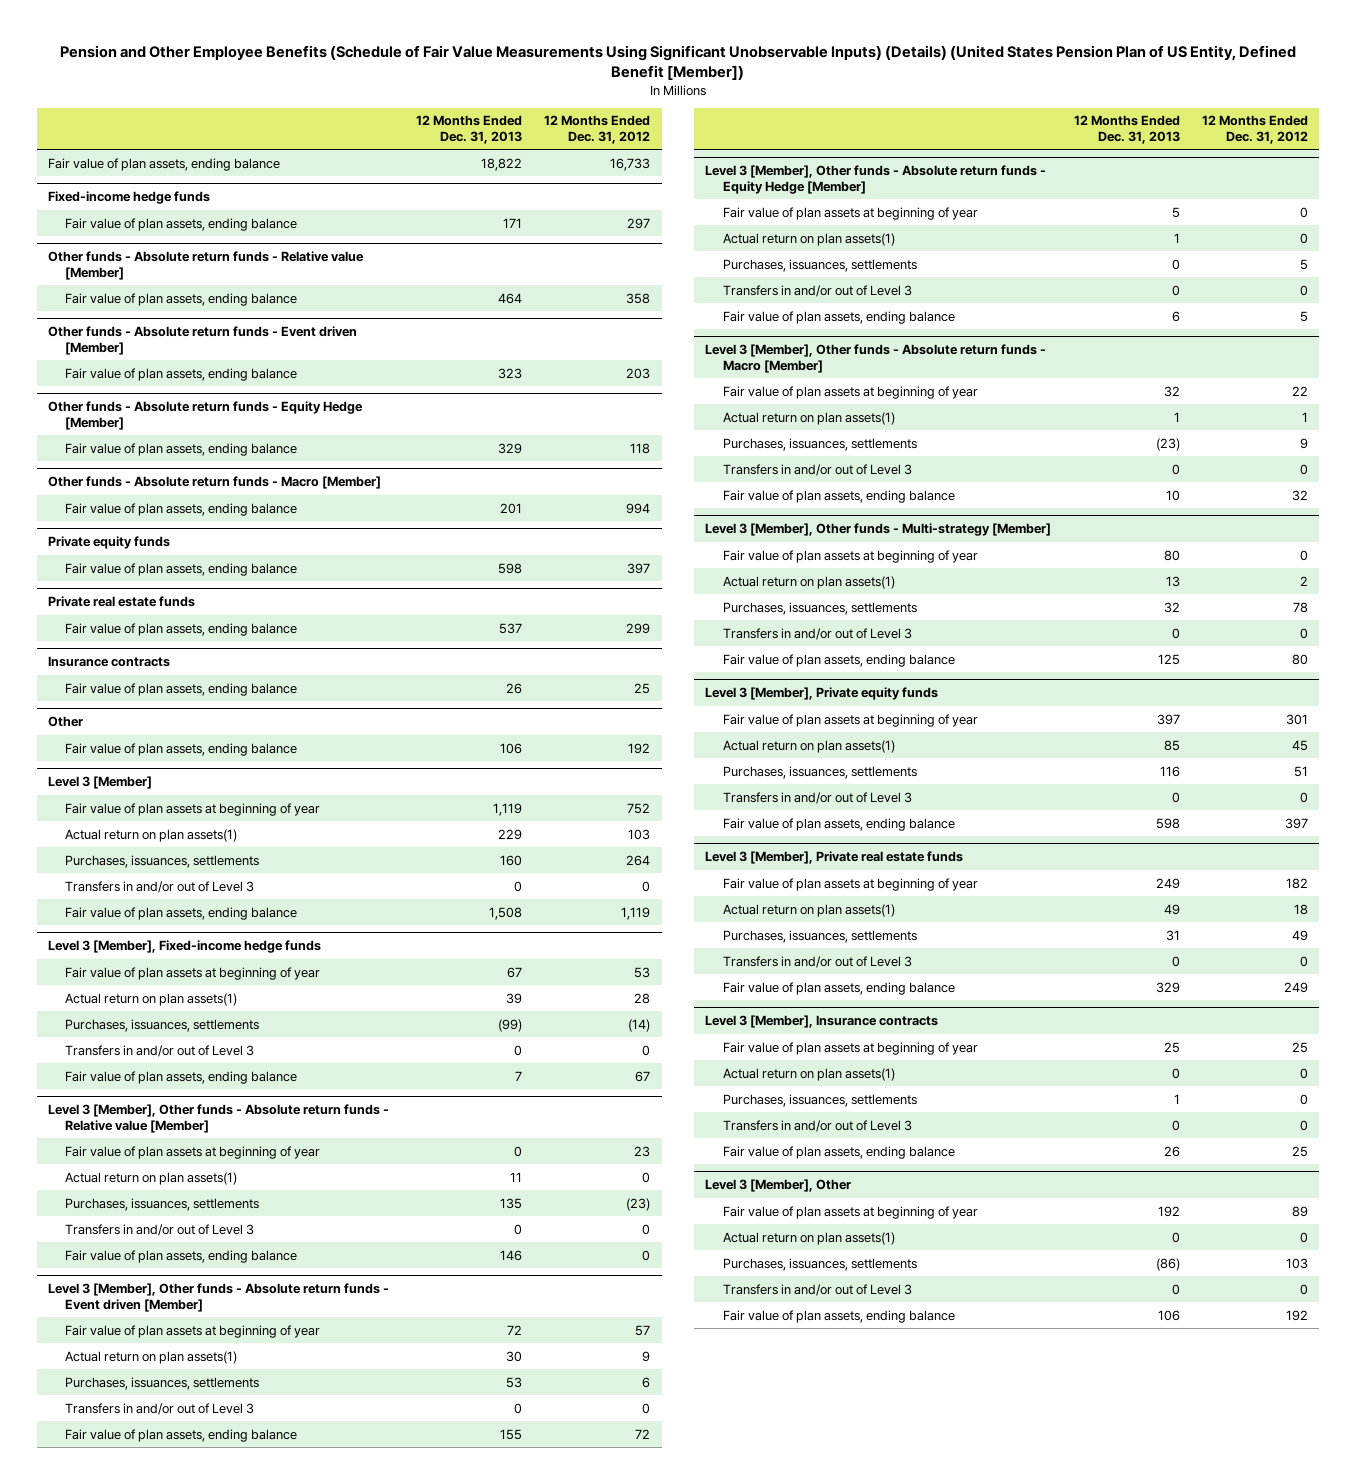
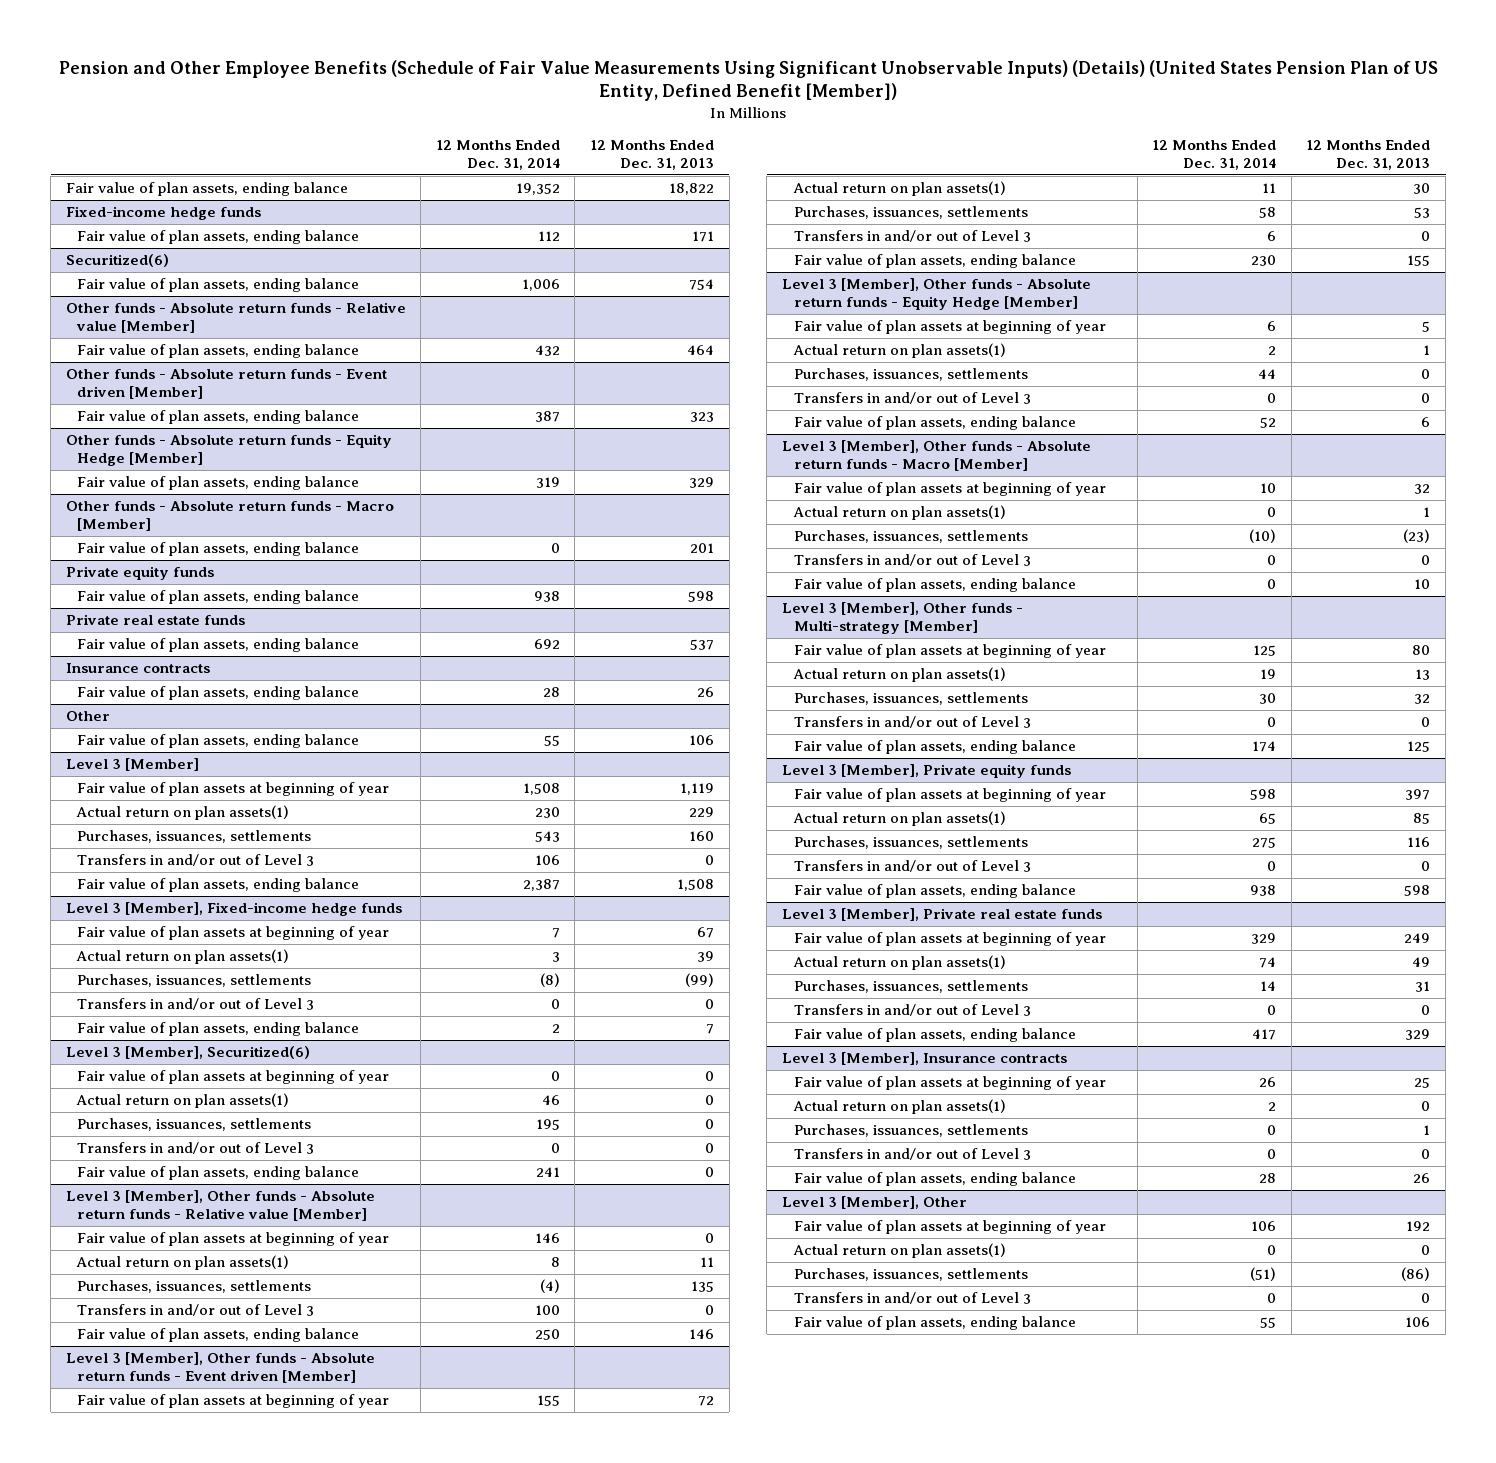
[544,115,651,144] 12 Months Ended Dec. 31, 2012 -> none
none -> [435,139,560,171] 12 Months Ended Dec. 31, 2014
none -> [65,253,169,267] Securitized(6)
none -> [77,277,360,292] Fair value of plan assets, ending balance
none -> [65,1045,310,1059] Level 3 [Member], Securitized(6)
none -> [77,1069,390,1084] Fair value of plan assets at beginning of year
none -> [76,1092,290,1108] Actual return on plan assets(1)
none -> [77,1117,312,1131] Purchases, issuances, settlements
none -> [77,1141,315,1154] Transfers in and/or out of Level 3
none -> [77,1165,360,1180] Fair value of plan assets, ending balance

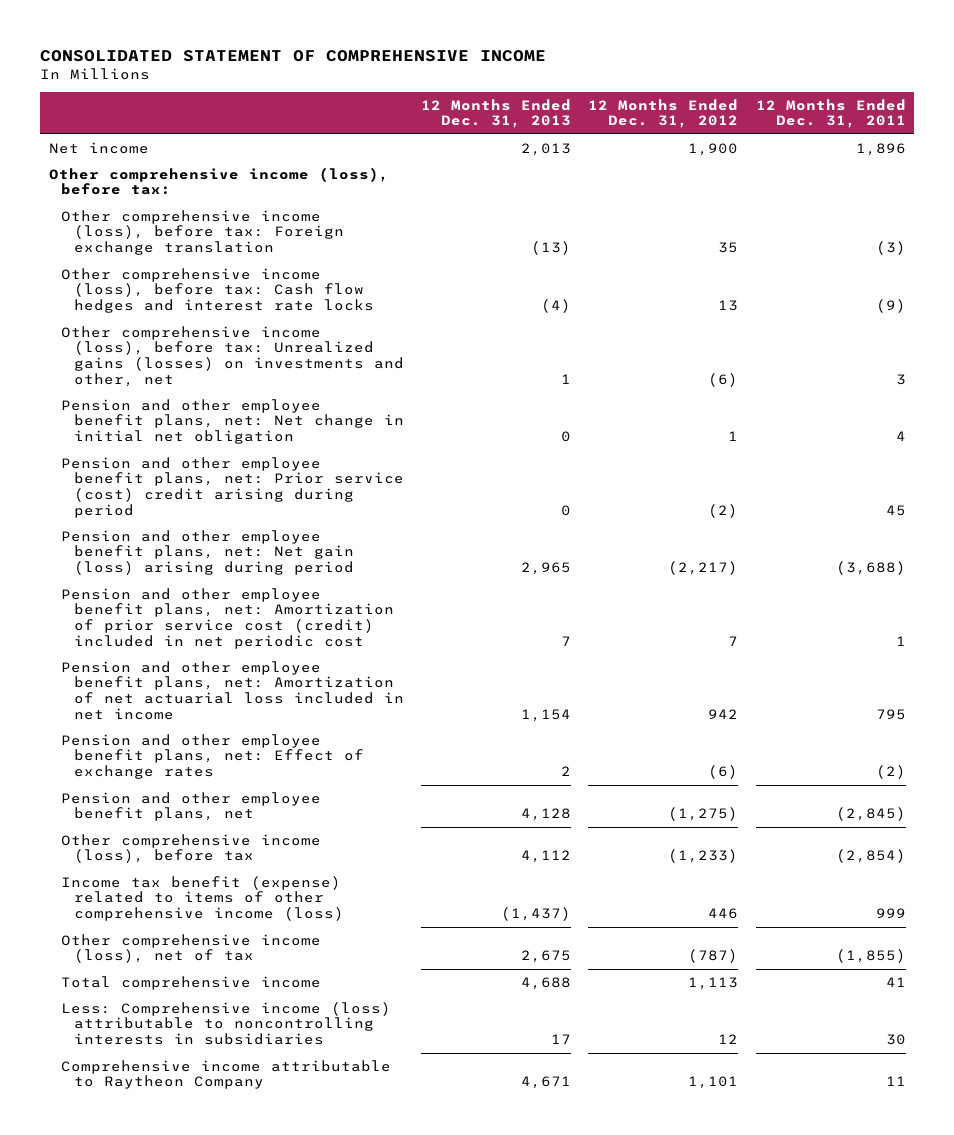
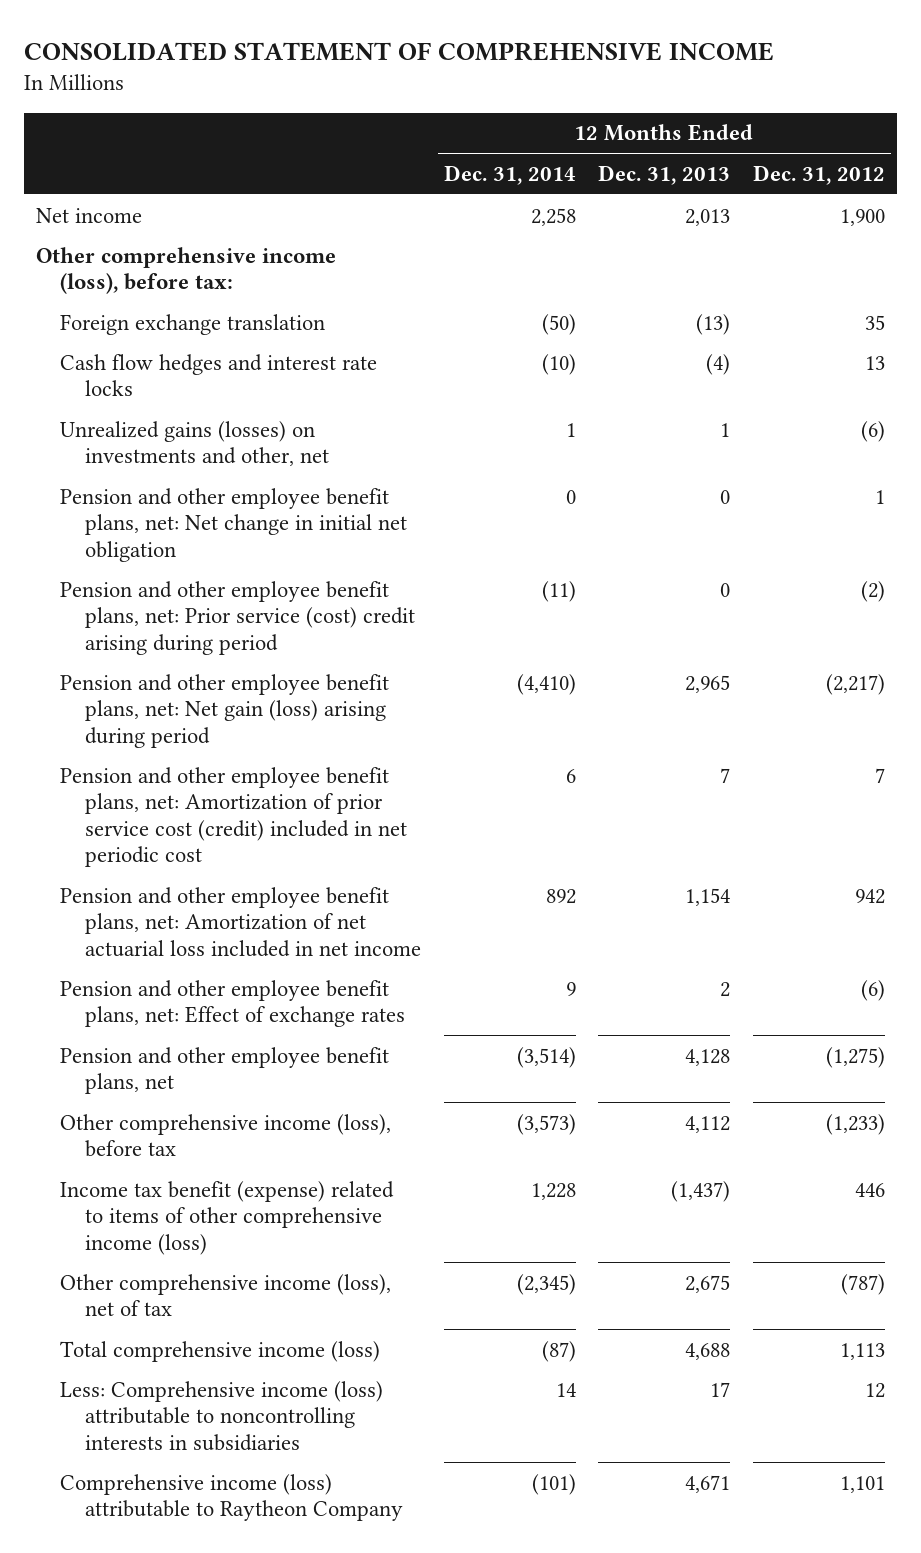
[755,98,906,129] 12 Months Ended Dec. 31, 2011 -> none
none -> [443,164,576,185] Dec. 31, 2014
[61,209,344,256] Other comprehensive income (loss), before tax: Foreign exchange translation -> [60,313,326,335] Foreign exchange translation
[61,267,374,314] Other comprehensive income (loss), before tax: Cash flow hedges and interest rate locks -> [60,353,378,397] Cash flow hedges and interest rate locks
[61,325,404,388] Other comprehensive income (loss), before tax: Unrealized gains (losses) on investments and other, net -> [60,420,329,467] Unrealized gains (losses) on investments and other, net
[61,975,322,990] Total comprehensive income -> [60,1340,381,1362] Total comprehensive income (loss)
[61,1059,392,1090] Comprehensive income attributable to Raytheon Company -> [60,1473,403,1522] Comprehensive income (loss) attributable to Raytheon Company

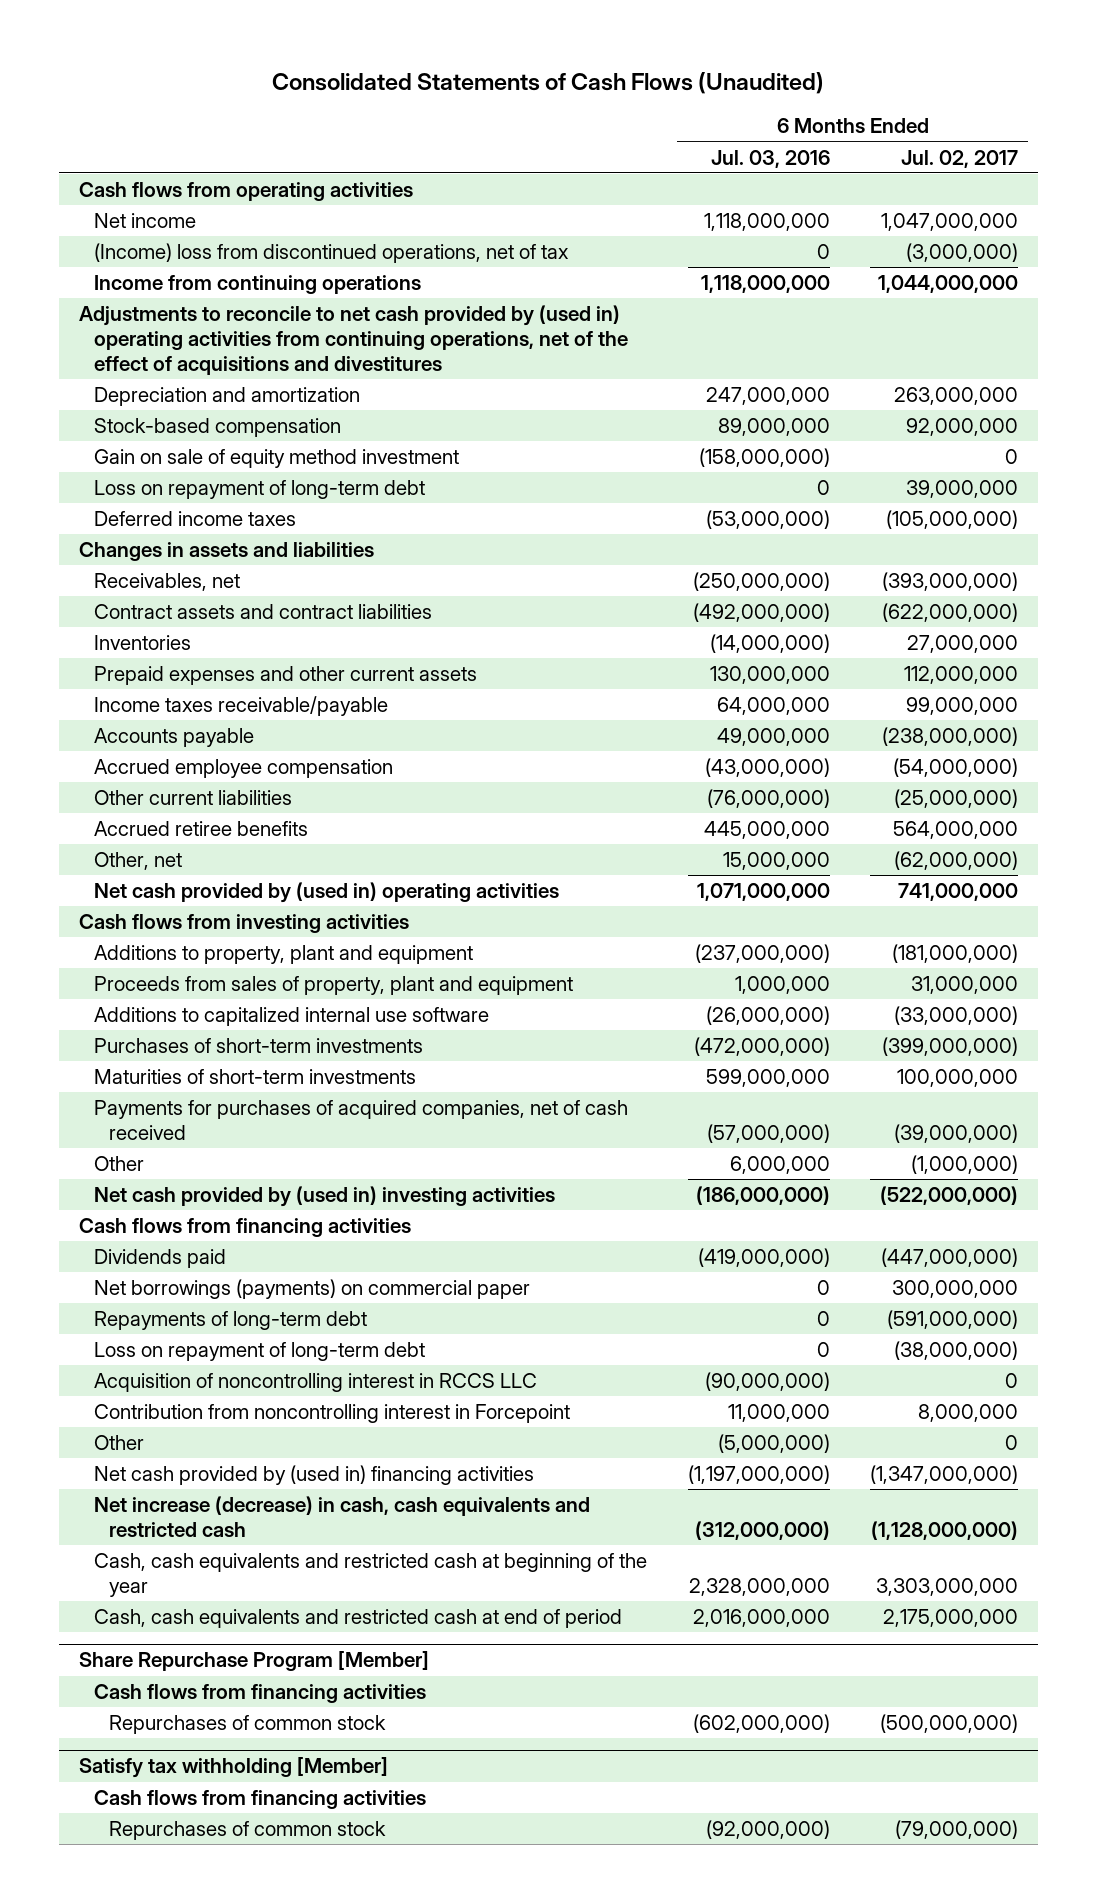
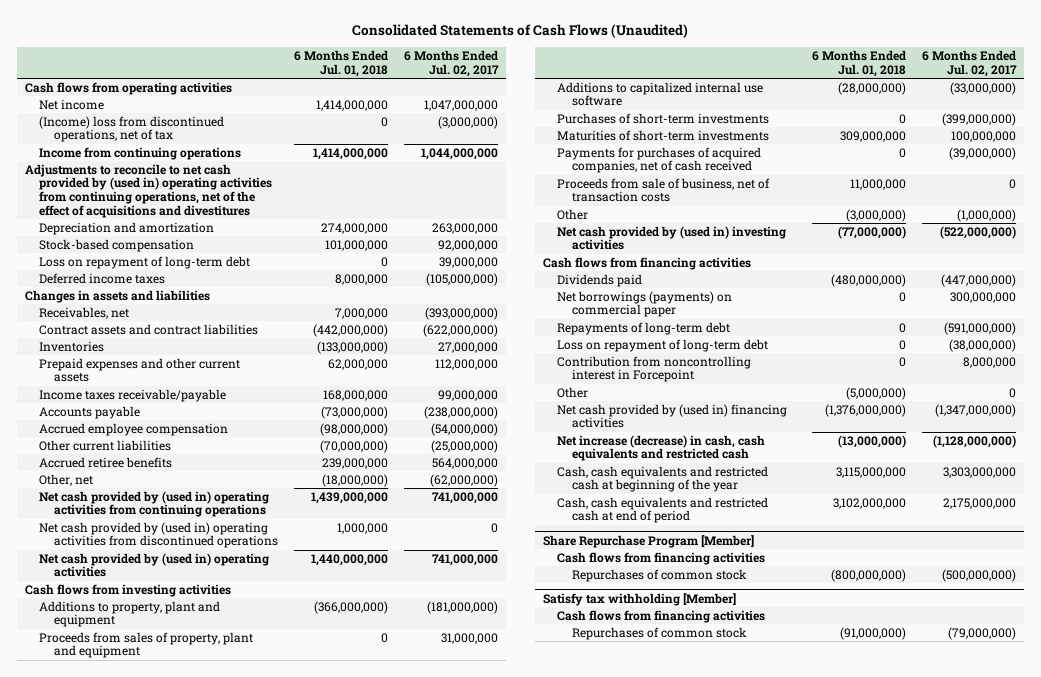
[710,149,830,168] Jul. 03, 2016 -> none
none -> [293,50,388,77] 6 Months Ended Jul. 01, 2018
[93,448,459,468] Gain on sale of equity method investment -> none
none -> [39,490,270,518] Net cash provided by (used in) operating activities from continuing operations
none -> [39,521,278,549] Net cash provided by (used in) operating activities from discontinued operations
none -> [557,177,771,203] Proceeds from sale of business, net of transaction costs
[93,1372,537,1392] Acquisition of noncontrolling interest in RCCS LLC -> none

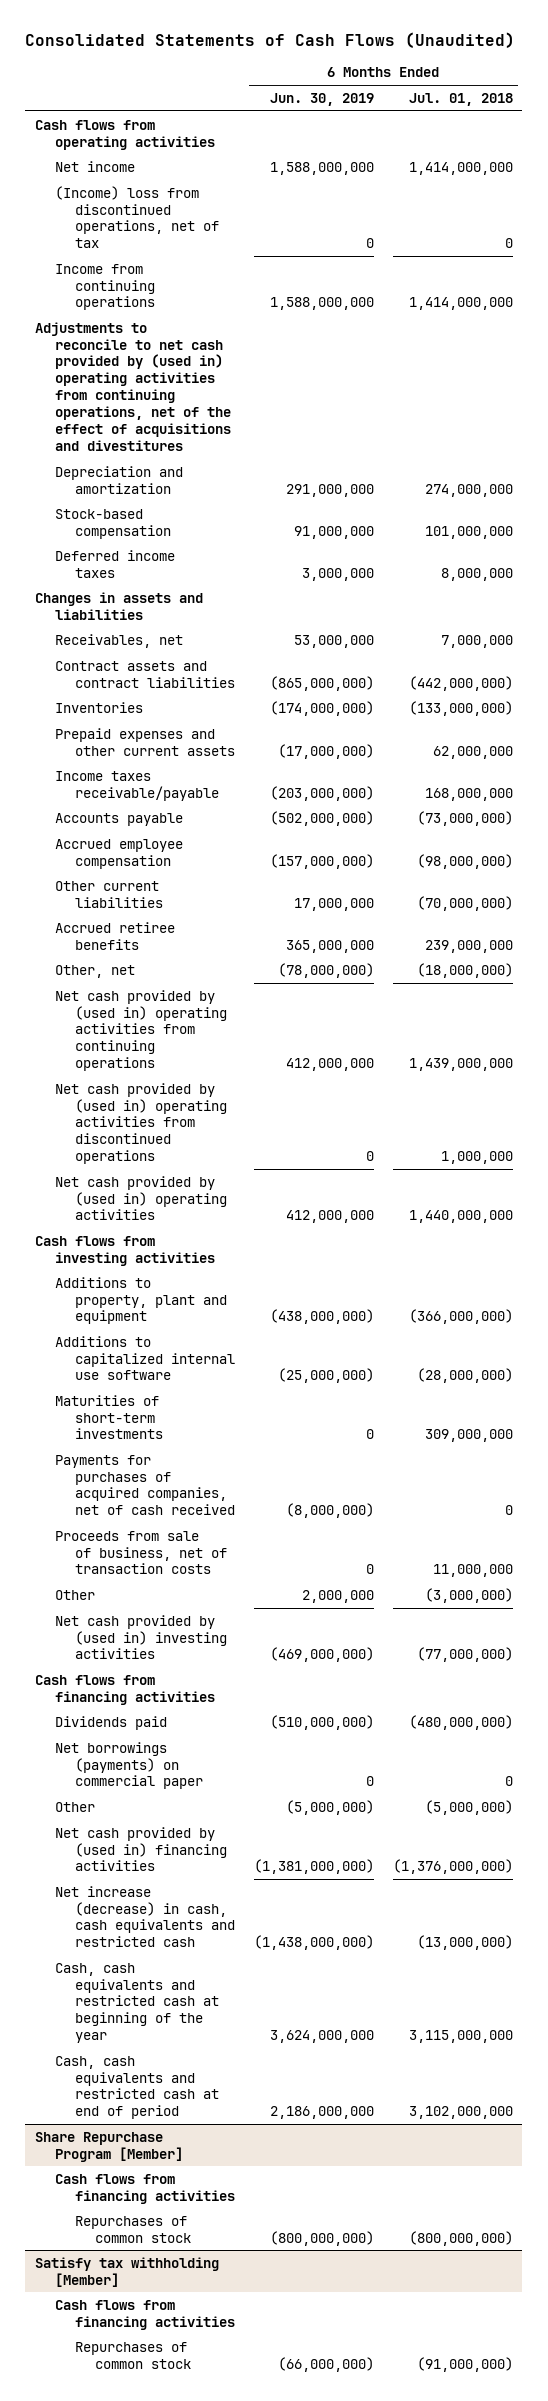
[403,50,499,77] 6 Months Ended Jul. 02, 2017 -> none
none -> [269,92,374,106] Jun. 30, 2019
[39,255,251,269] Loss on repayment of long-term debt -> none
[39,631,254,659] Proceeds from sales of property, plant and equipment -> none
[557,112,770,124] Purchases of short-term investments -> none
[557,321,731,335] Repayments of long-term debt -> none
[557,338,769,352] Loss on repayment of long-term debt -> none
[557,355,752,383] Contribution from noncontrolling interest in Forcepoint -> none

